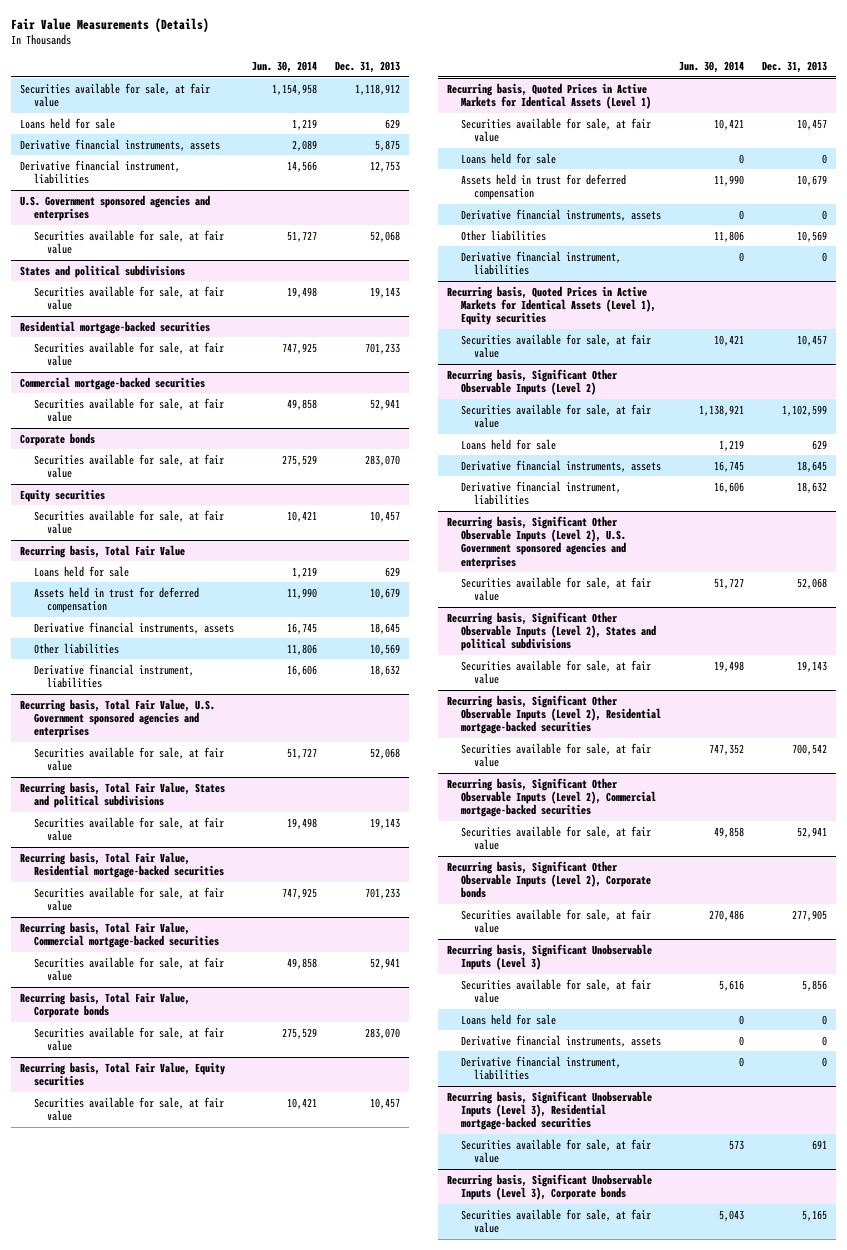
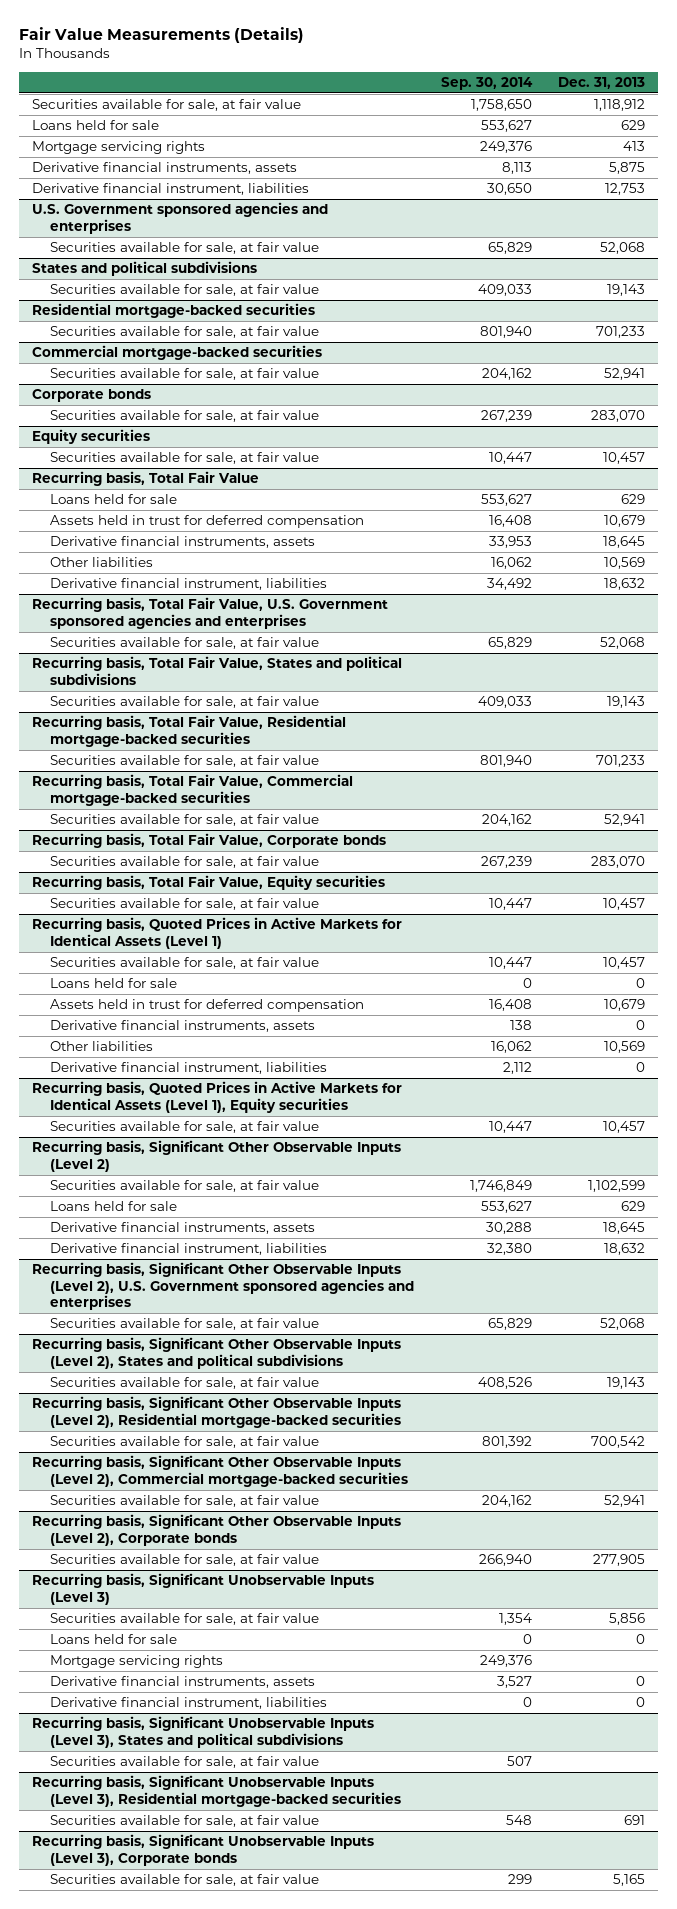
[251,61,317,74] Jun. 30, 2014 -> none
none -> [440,77,533,91] Sep. 30, 2014
none -> [32,141,206,155] Mortgage servicing rights
none -> [50,1655,224,1669] Mortgage servicing rights
none -> [32,1716,375,1748] Recurring basis, Significant Unobservable Inputs (Level 3), States and political subdivisions
none -> [50,1756,320,1769] Securities available for sale, at fair value

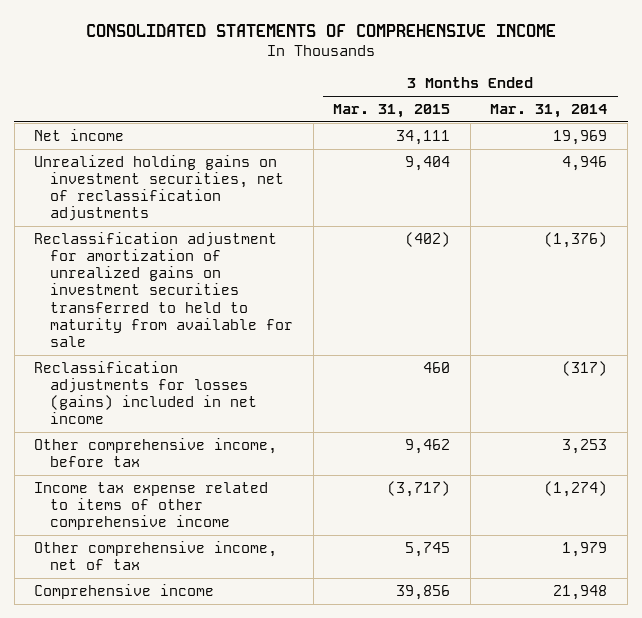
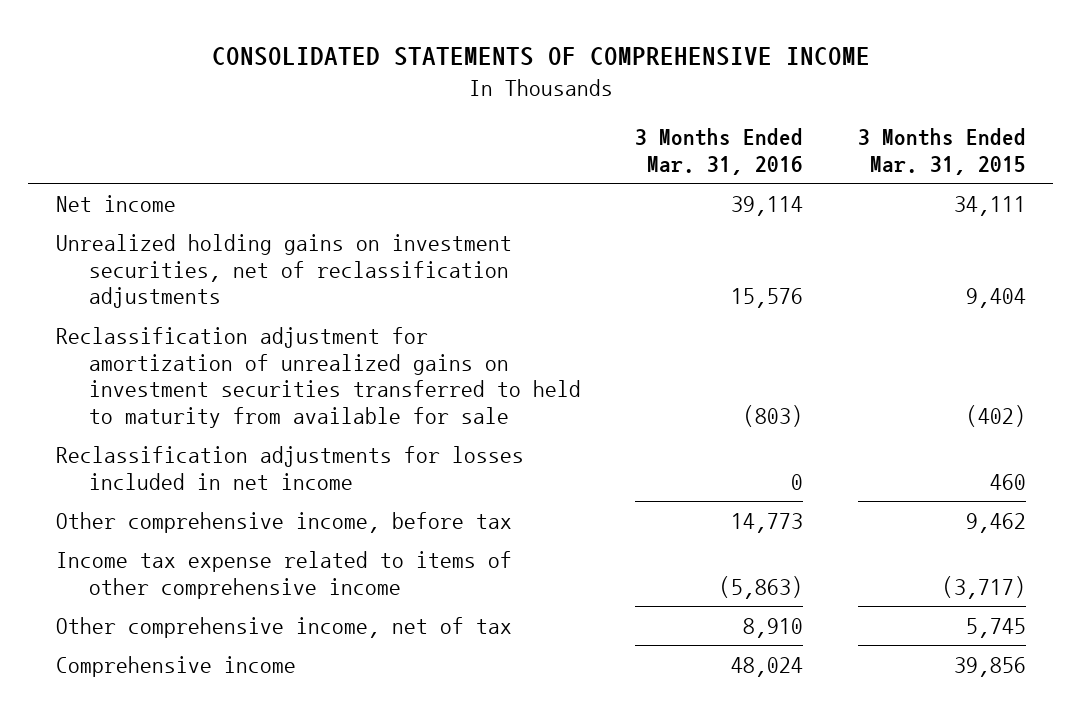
[490,104,608,119] Mar. 31, 2014 -> none
none -> [635,128,804,176] 3 Months Ended Mar. 31, 2016
[34,360,257,425] Reclassification adjustments for losses (gains) included in net income -> [55,445,524,490] Reclassification adjustments for losses included in net income

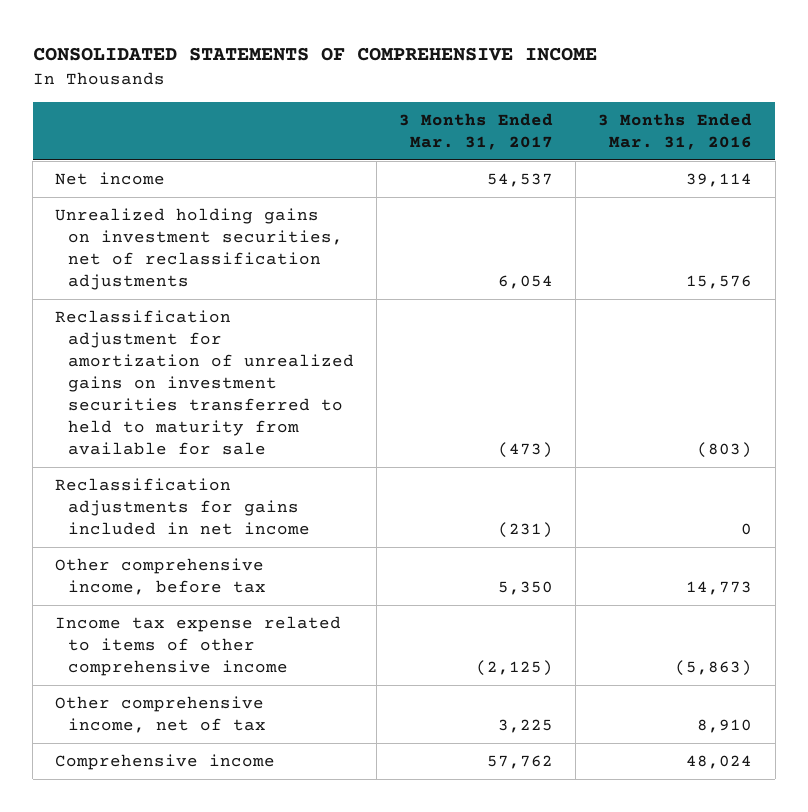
[857,128,1026,176] 3 Months Ended Mar. 31, 2015 -> none
none -> [399,112,554,150] 3 Months Ended Mar. 31, 2017
[55,445,524,490] Reclassification adjustments for losses included in net income -> [55,478,310,536] Reclassification adjustments for gains included in net income

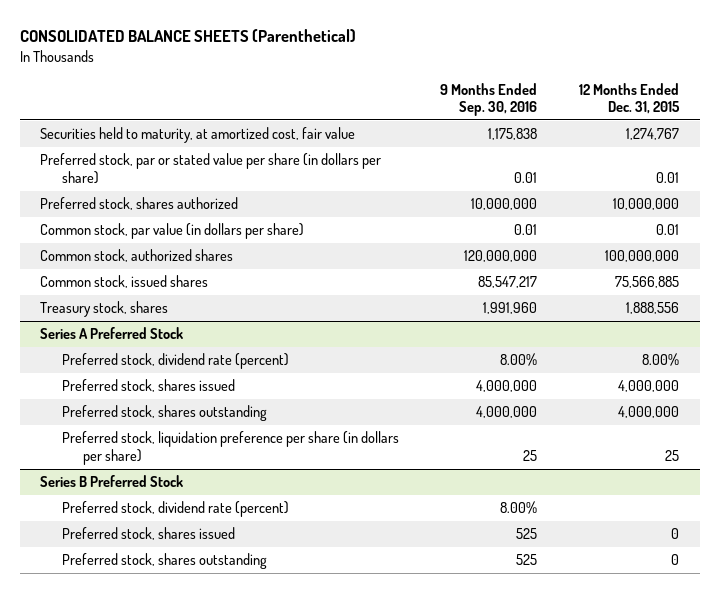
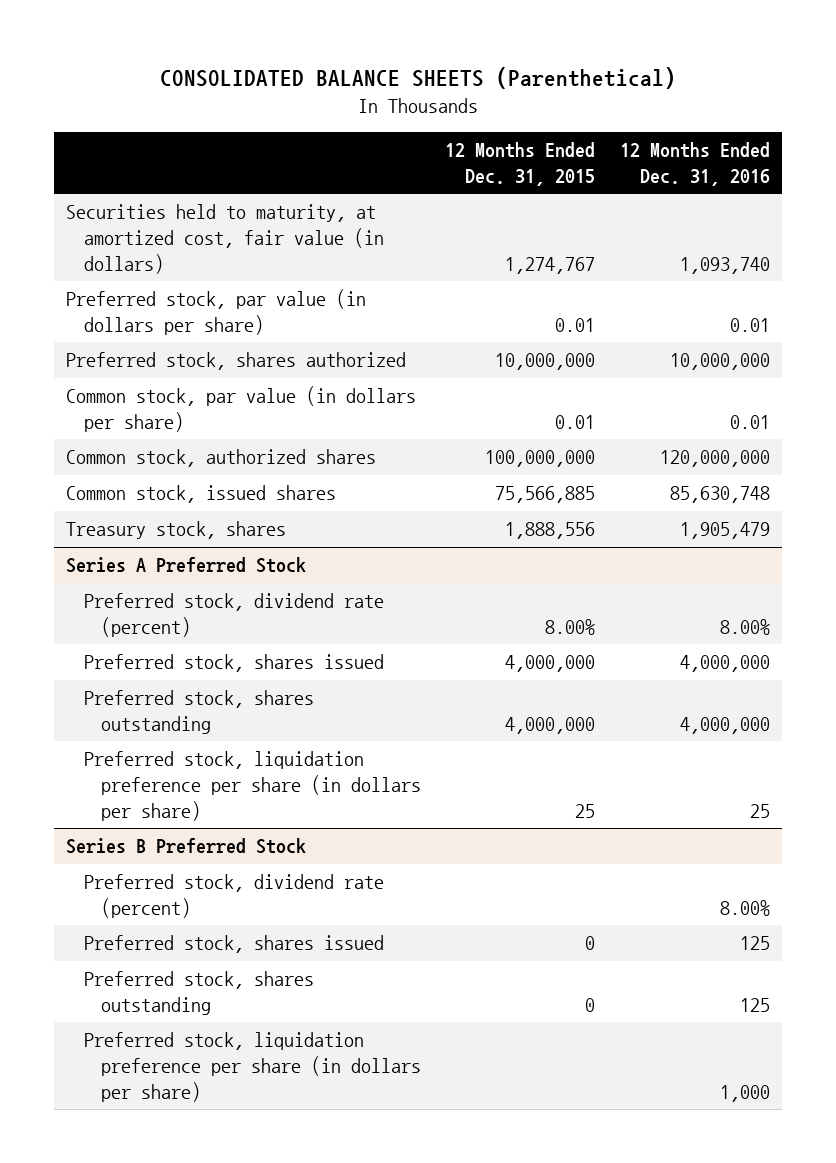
[440,82,538,117] 9 Months Ended Sep. 30, 2016 -> none
none -> [619,142,770,186] 12 Months Ended Dec. 31, 2016
[40,127,356,144] Securities held to maturity, at amortized cost, fair value -> [66,204,384,274] Securities held to maturity, at amortized cost, fair value (in dollars)
[40,153,382,184] Preferred stock, par or stated value per share (in dollars per share) -> [66,289,367,335] Preferred stock, par value (in dollars per share)
none -> [83,1032,422,1102] Preferred stock, liquidation preference per share (in dollars per share)

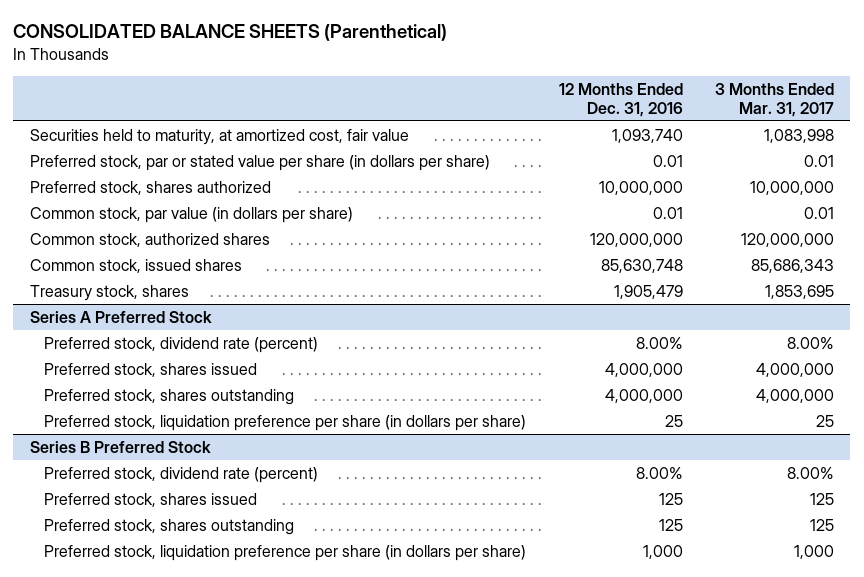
[445,142,596,186] 12 Months Ended Dec. 31, 2015 -> none
none -> [715,83,835,118] 3 Months Ended Mar. 31, 2017
[66,204,384,274] Securities held to maturity, at amortized cost, fair value (in dollars) -> [29,128,409,145] Securities held to maturity, at amortized cost, fair value
[66,289,367,335] Preferred stock, par value (in dollars per share) -> [29,154,490,171] Preferred stock, par or stated value per share (in dollars per share)

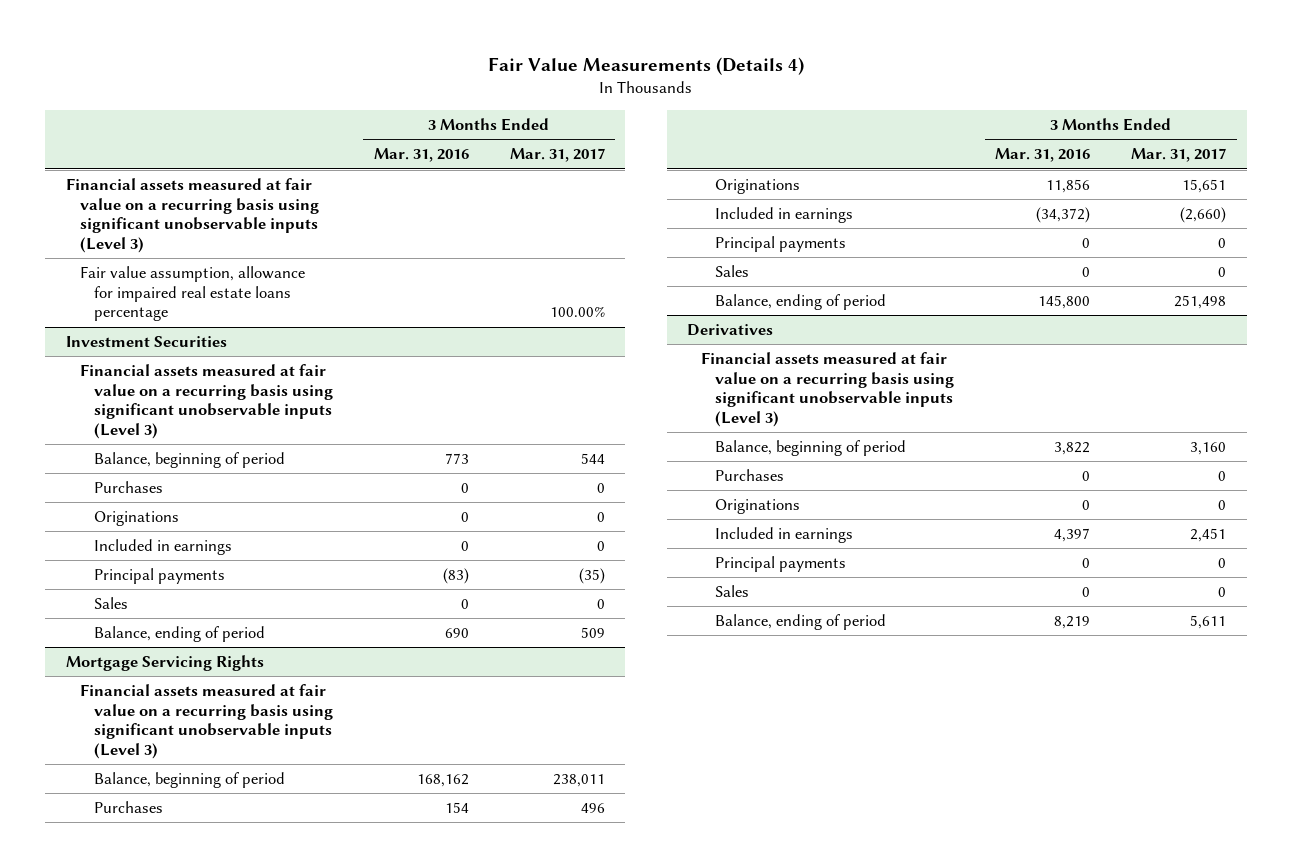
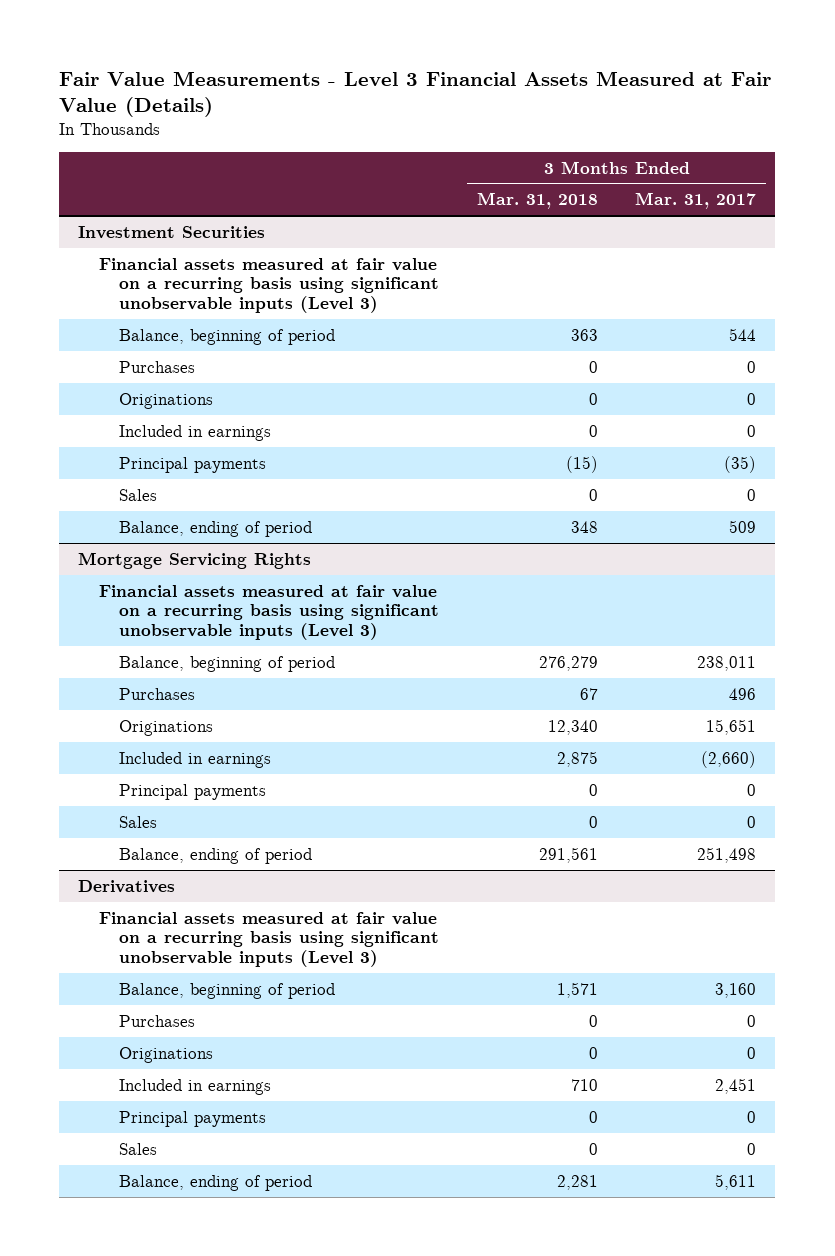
[488,57,805,76] Fair Value Measurements (Details 4) -> [59,70,772,118] Fair Value Measurements - Level 3 Financial Assets Measured at Fair Value (Details)
[373,148,469,163] Mar. 31, 2016 -> none
none -> [476,192,598,210] Mar. 31, 2018
[65,178,319,253] Financial assets measured at fair value on a recurring basis using significant unobservable inputs (Level 3) -> none
[79,266,305,322] Fair value assumption, allowance for impaired real estate loans percentage -> none

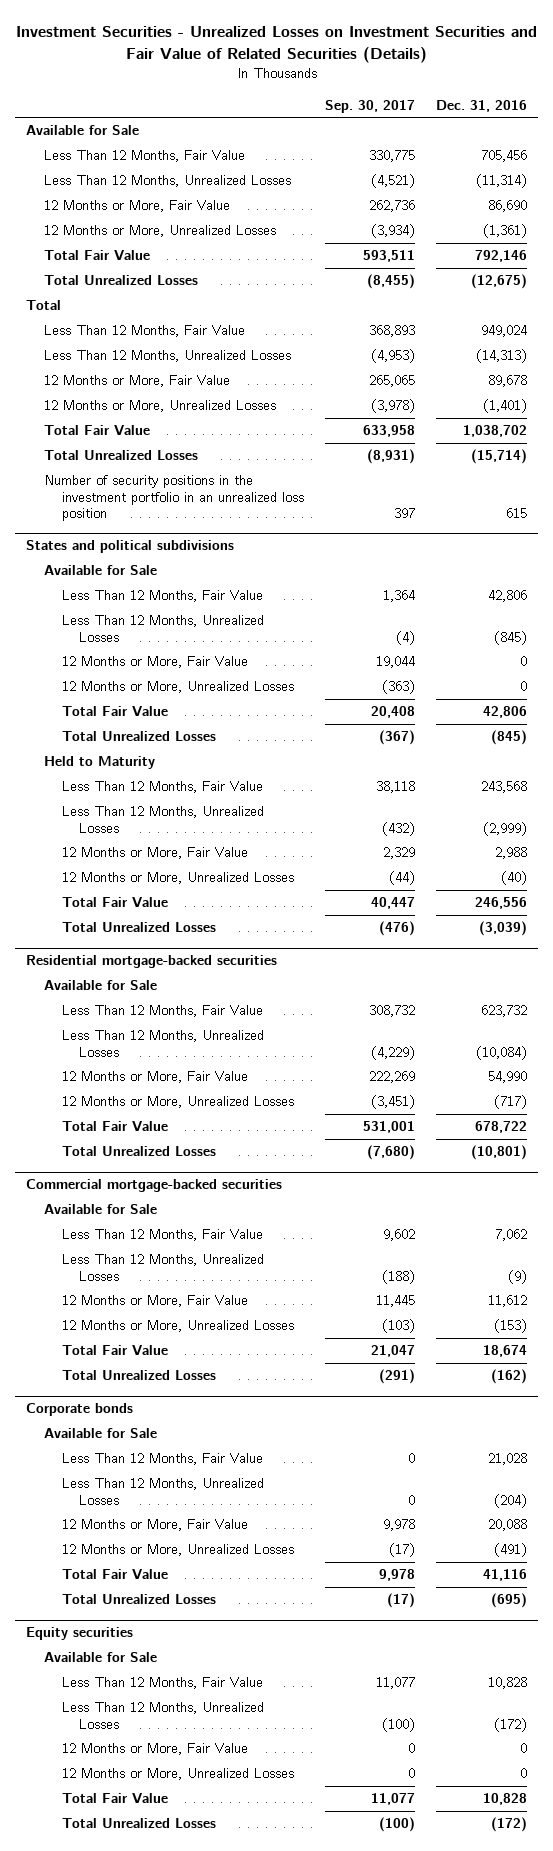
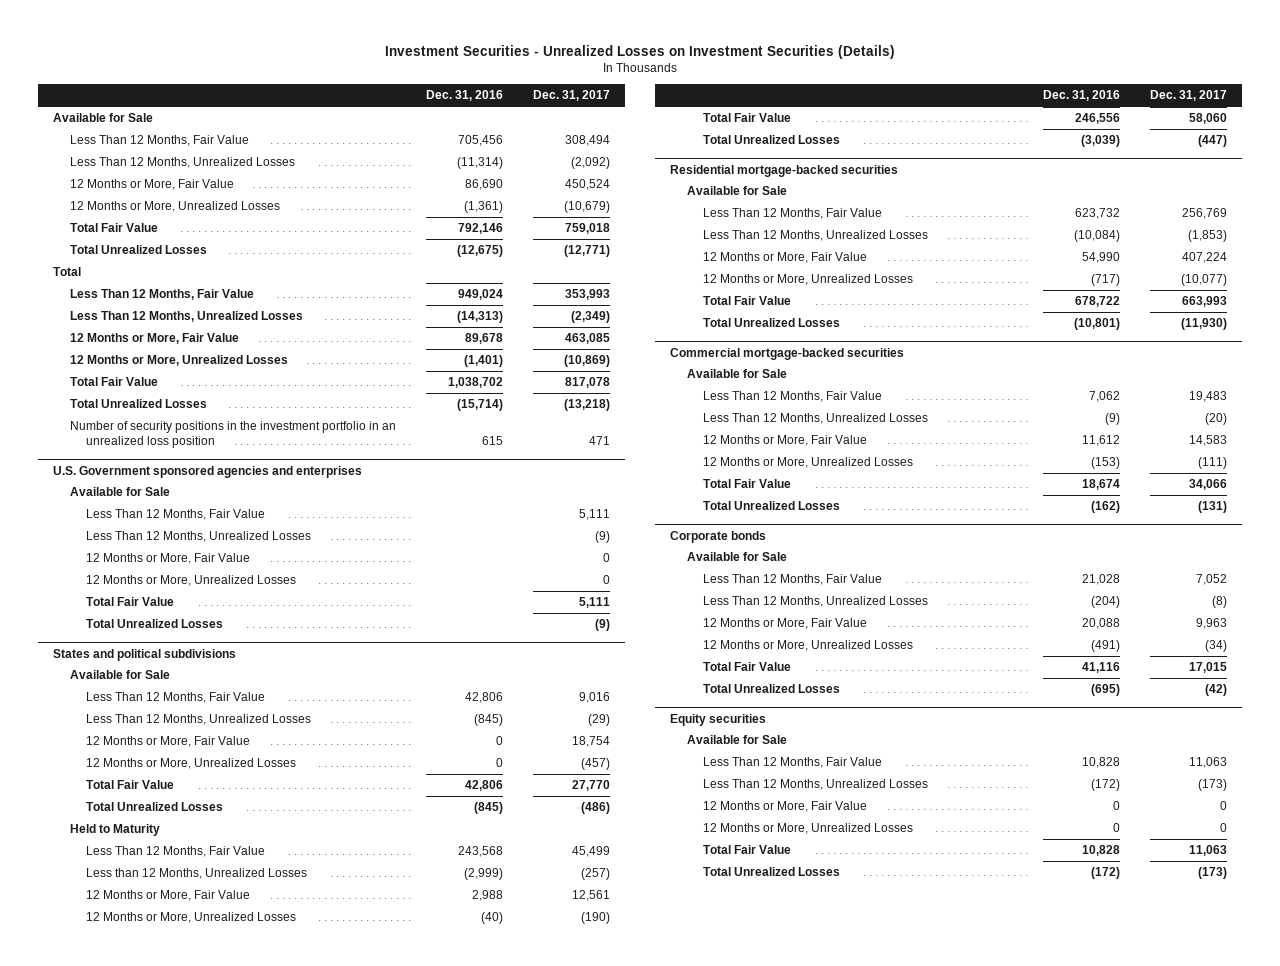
[15,26,537,64] Investment Securities - Unrealized Losses on Investment Securities and Fair Value of Related Securities (Details) -> [385,45,896,60] Investment Securities - Unrealized Losses on Investment Securities (Details)
[324,99,415,113] Sep. 30, 2017 -> none
none -> [533,90,611,102] Dec. 31, 2017
none -> [53,465,363,478] U.S. Government sponsored agencies and enterprises
none -> [69,487,170,497] Available for Sale
none -> [86,509,266,521] Less Than 12 Months, Fair Value
none -> [86,531,312,543] Less Than 12 Months, Unrealized Losses
none -> [86,553,251,565] 12 Months or More, Fair Value
none -> [86,575,297,587] 12 Months or More, Unrealized Losses
none -> [86,597,175,607] Total Fair Value
none -> [86,619,224,629] Total Unrealized Losses
[61,806,264,833] Less Than 12 Months, Unrealized Losses -> [86,868,308,880] Less than 12 Months, Unrealized Losses

